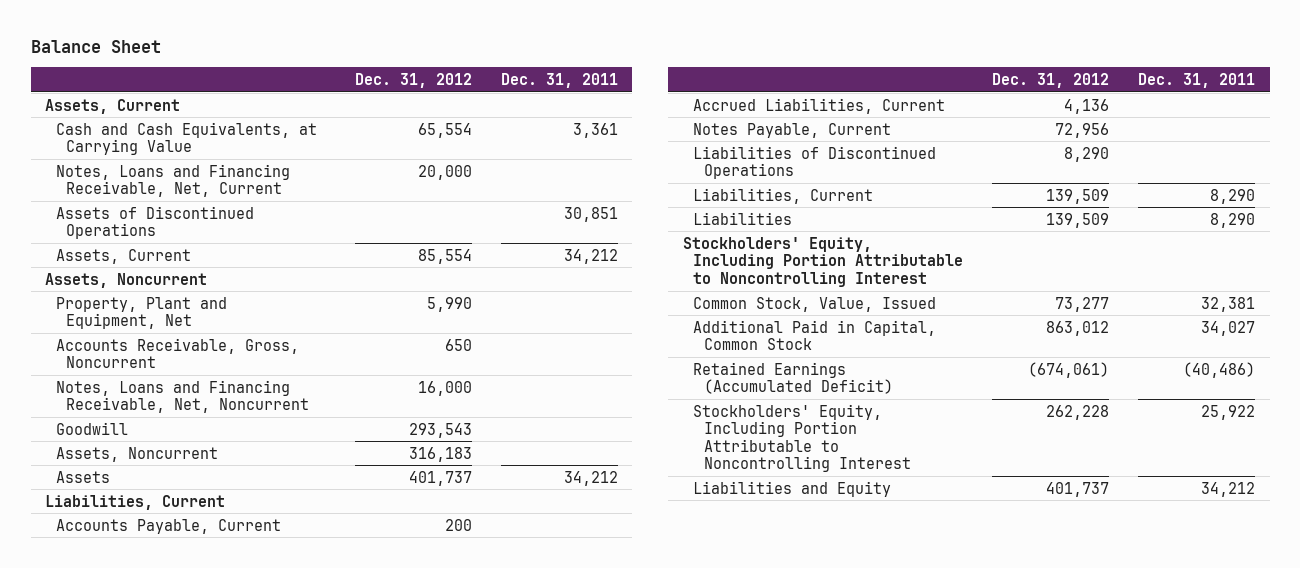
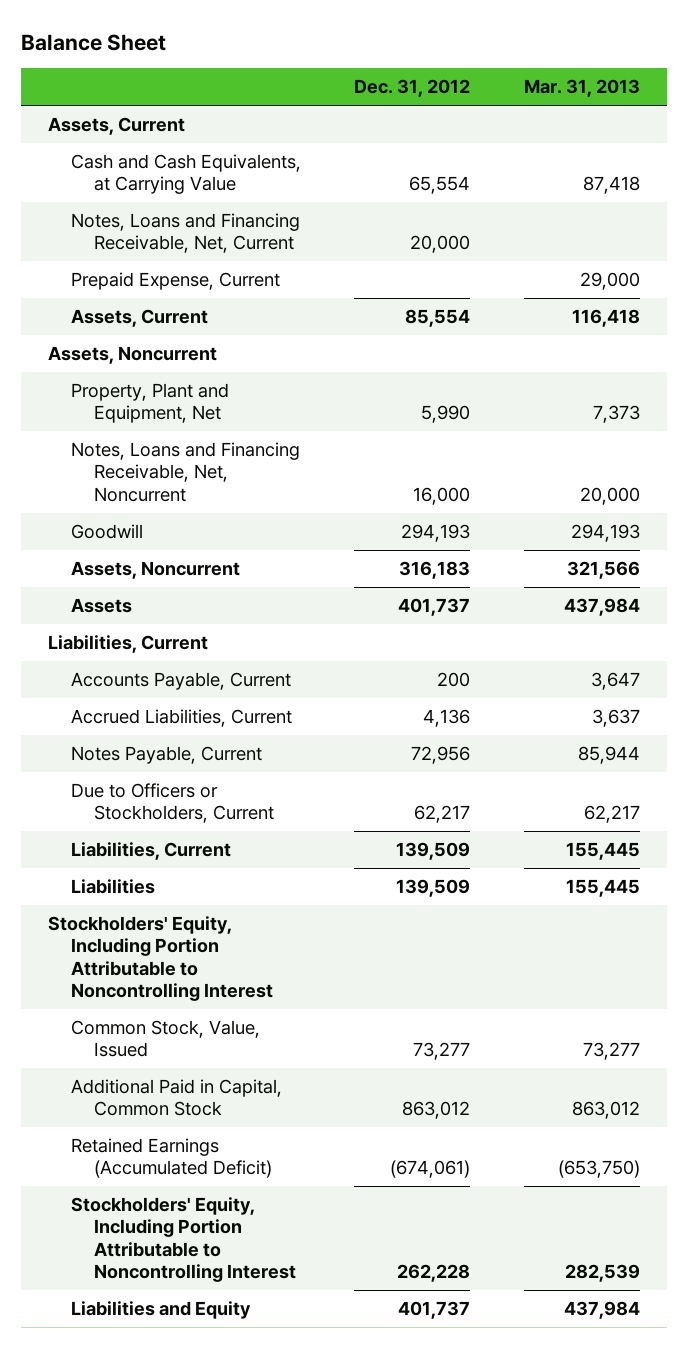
[500,72,618,88] Dec. 31, 2011 -> none
none -> [523,79,640,98] Mar. 31, 2013
[55,205,254,240] Assets of Discontinued Operations -> none
none -> [70,272,280,291] Prepaid Expense, Current
[55,337,299,369] Accounts Receivable, Gross, Noncurrent -> none
[408,422,472,438] 293,543 -> [401,524,471,543] 294,193
[693,145,937,180] Liabilities of Discontinued Operations -> none
none -> [70,783,274,824] Due to Officers or Stockholders, Current

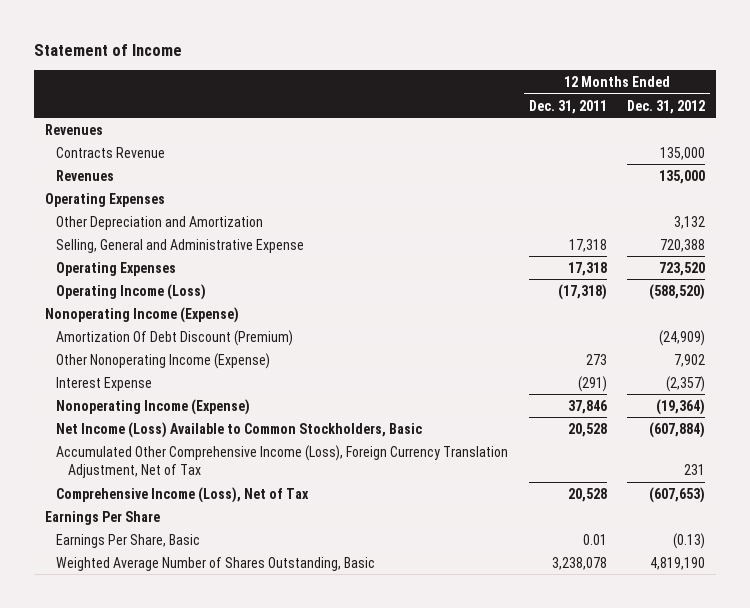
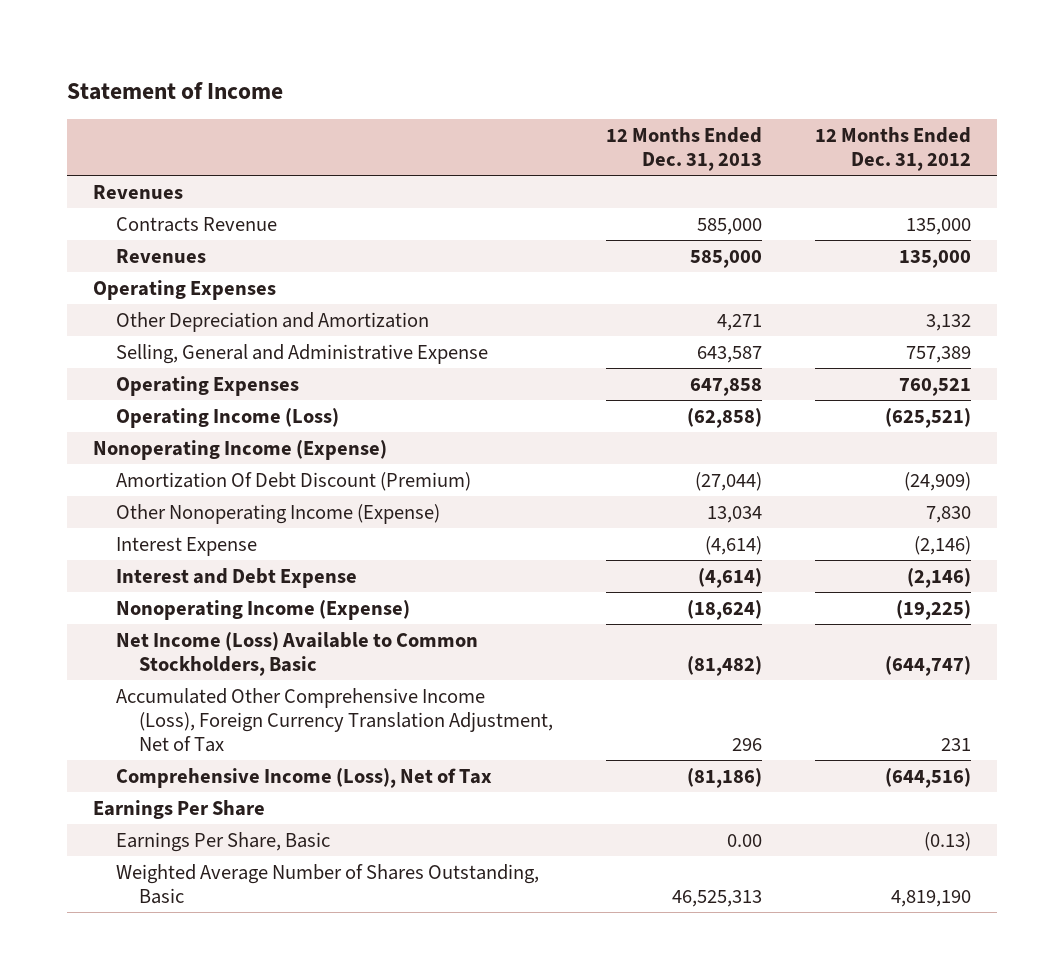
[528,99,607,114] Dec. 31, 2011 -> none
none -> [606,126,763,172] 12 Months Ended Dec. 31, 2013
[660,238,706,252] 720,388 -> [905,345,971,363] 757,389
[659,261,706,276] 723,520 -> [898,377,971,396] 760,521
[649,283,706,300] (588,520) -> [884,407,971,428] (625,521)
[674,353,706,367] 7,902 -> [925,505,971,523] 7,830
[666,375,706,392] (2,357) -> [913,535,971,555] (2,146)
none -> [116,567,358,588] Interest and Debt Expense
[656,398,706,415] (19,364) -> [895,599,971,620] (19,225)
[649,421,706,438] (607,884) -> [884,655,971,676] (644,747)
[649,486,706,503] (607,653) -> [884,767,971,788] (644,516)

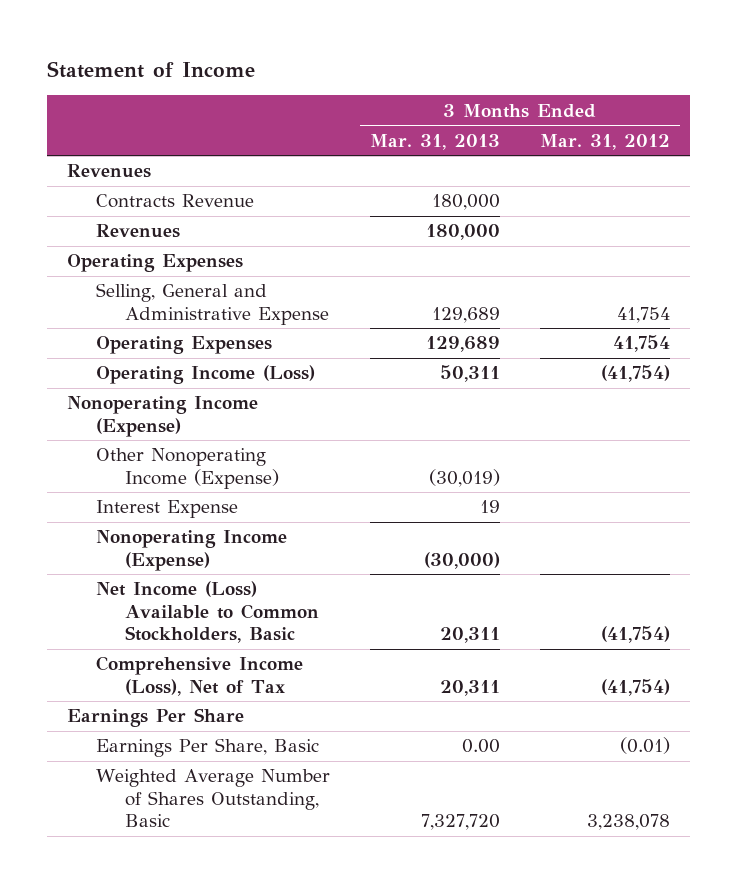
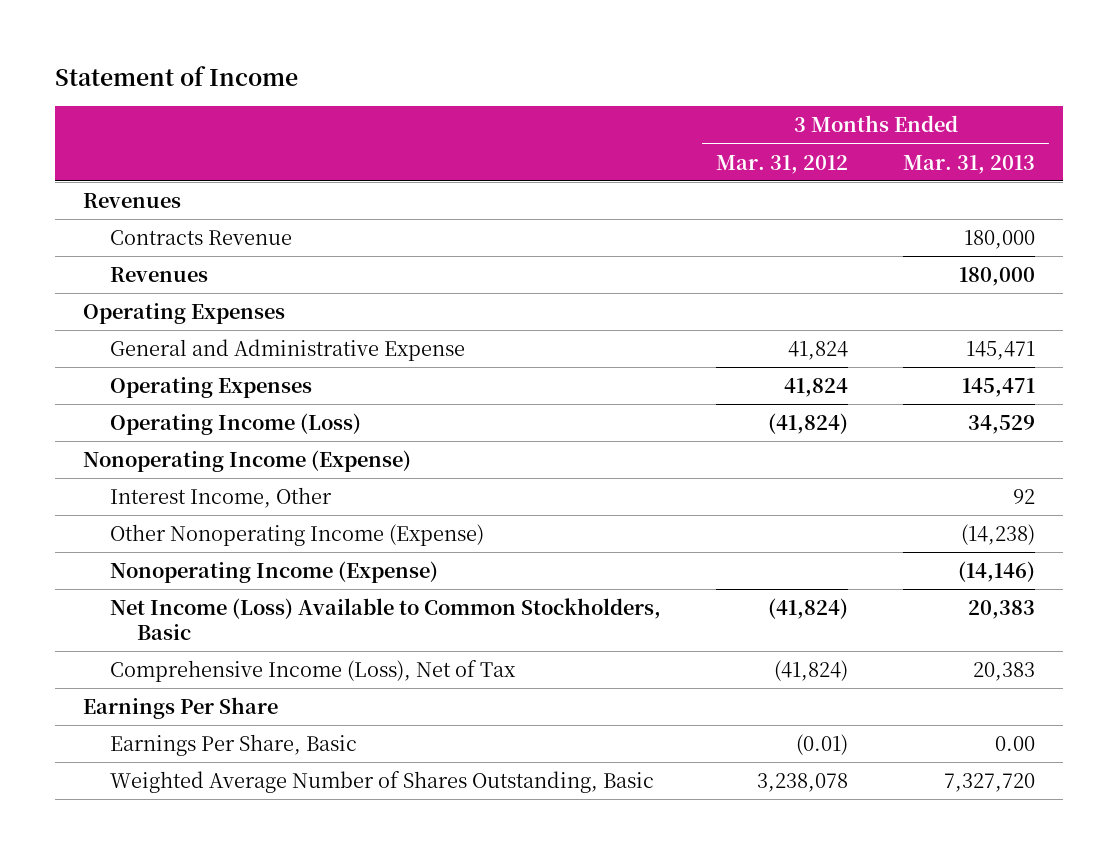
[96,283,330,325] Selling, General and Administrative Expense -> [109,339,465,362] General and Administrative Expense
[432,306,501,323] 129,689 -> [966,341,1036,361] 145,471
[617,306,671,323] 41,754 -> [788,341,849,361] 41,824
[426,336,501,353] 129,689 -> [962,378,1036,398] 145,471
[613,335,671,353] 41,754 -> [784,378,849,398] 41,824
[440,365,501,383] 50,311 -> [968,415,1036,435] 34,529
[601,365,671,383] (41,754) -> [768,413,849,435] (41,824)
[96,500,239,519] Interest Expense -> none
none -> [109,487,332,509] Interest Income, Other
[429,468,501,487] (30,019) -> [961,524,1036,546] (14,238)
[424,551,501,569] (30,000) -> [958,561,1036,583] (14,146)
[440,627,501,644] 20,311 -> [968,600,1036,620] 20,383
[601,626,671,644] (41,754) -> [768,598,849,620] (41,824)
[440,679,501,696] 20,311 -> [973,662,1036,682] 20,383
[601,678,671,696] (41,754) -> [774,660,849,682] (41,824)

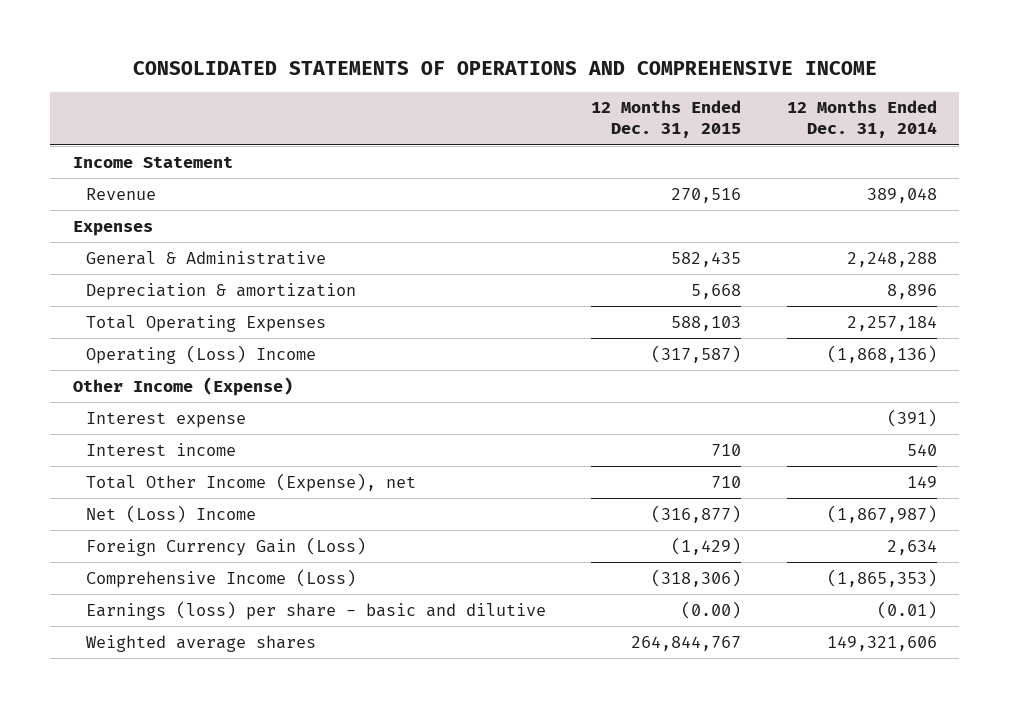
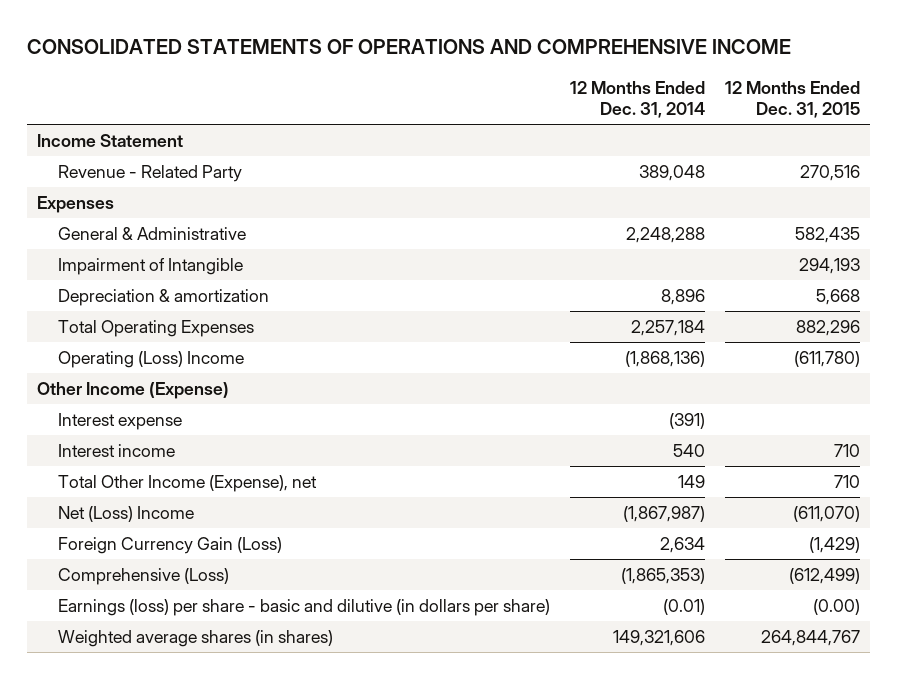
[85,187,156,200] Revenue -> [57,165,242,183] Revenue - Related Party
none -> [57,258,243,276] Impairment of Intangible
[671,315,742,331] 588,103 -> [796,320,861,337] 882,296
[651,344,742,363] (317,587) -> [794,351,861,368] (611,780)
[651,504,742,523] (316,877) -> [793,506,861,523] (611,070)
[85,568,356,588] Comprehensive Income (Loss) -> [57,568,229,586] Comprehensive (Loss)
[651,568,742,587] (318,306) -> [789,568,861,585] (612,499)
[85,600,546,620] Earnings (loss) per share - basic and dilutive -> [57,599,550,617] Earnings (loss) per share - basic and dilutive (in dollars per share)
[85,634,316,652] Weighted average shares -> [57,630,333,648] Weighted average shares (in shares)

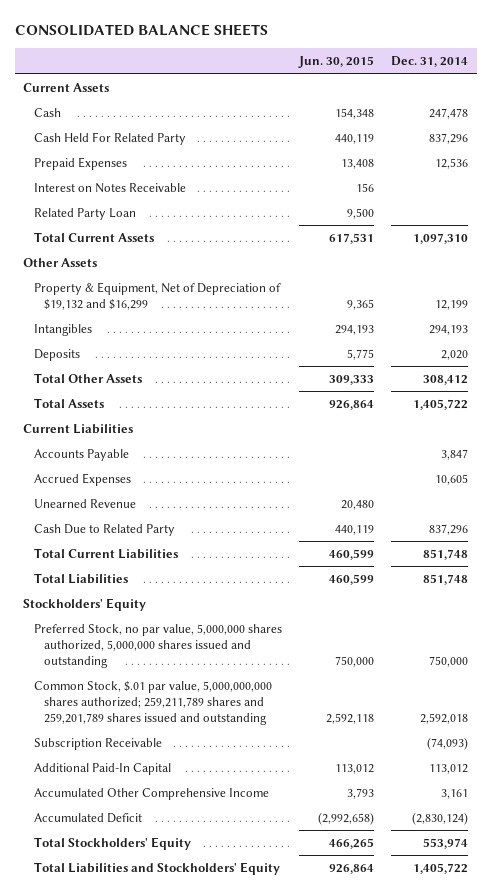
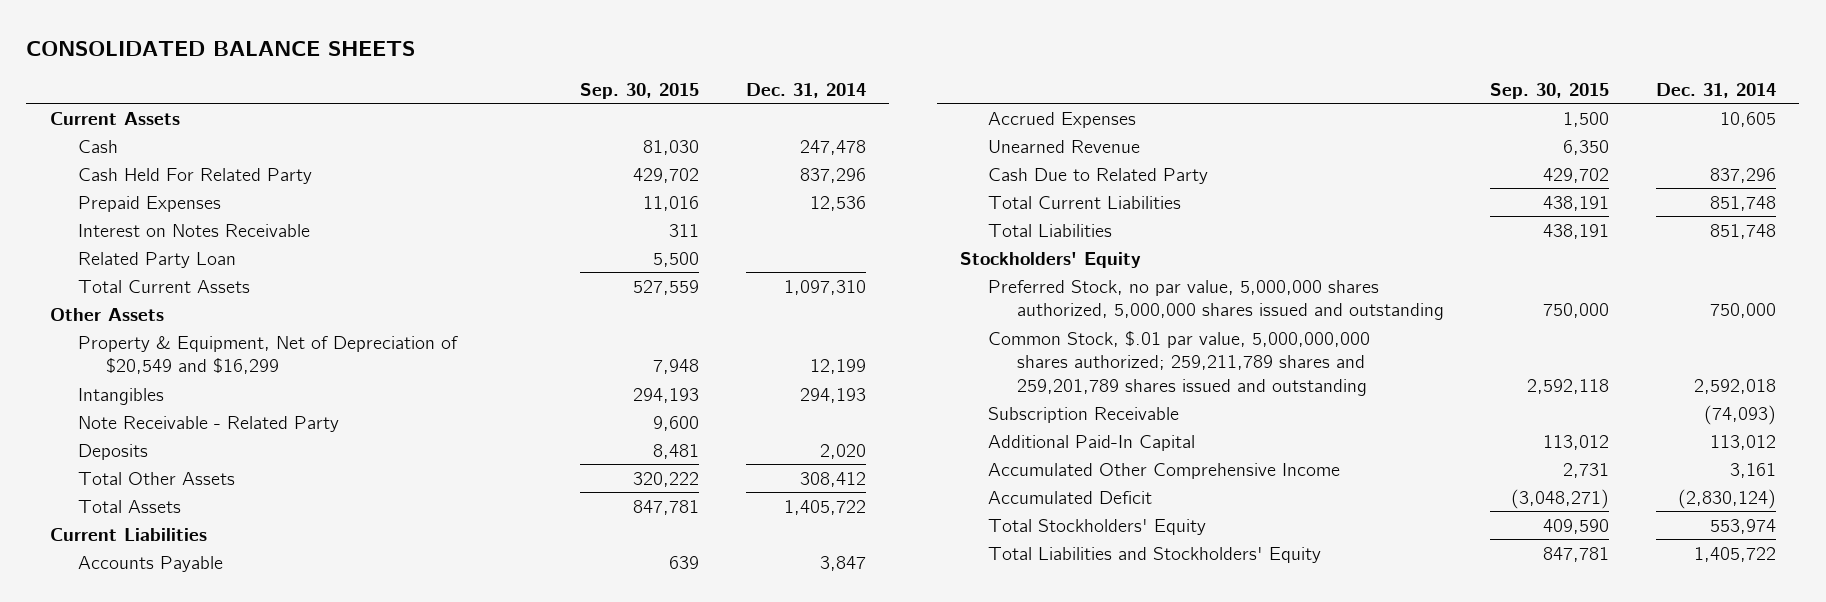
[297,56,374,69] Jun. 30, 2015 -> none
none -> [580,82,700,99] Sep. 30, 2015
[33,282,281,310] Property & Equipment, Net of Depreciation of $19,132 and $16,299 -> [78,335,459,375] Property & Equipment, Net of Depreciation of $20,549 and $16,299
none -> [78,415,340,432] Note Receivable - Related Party

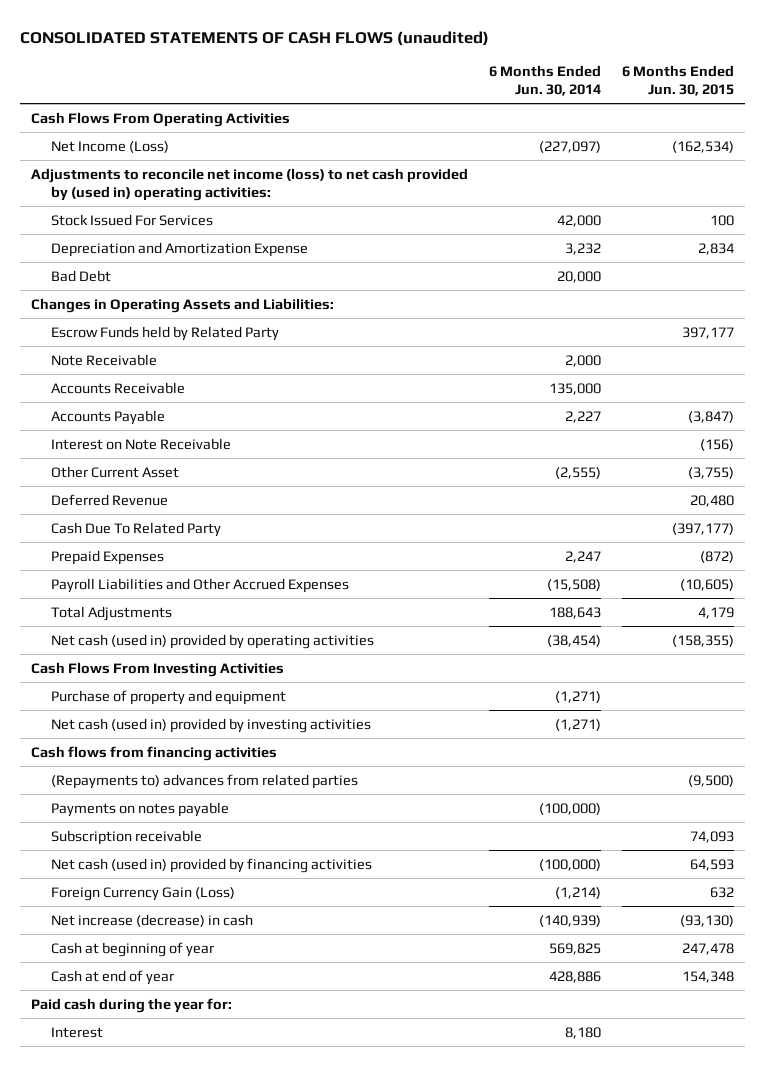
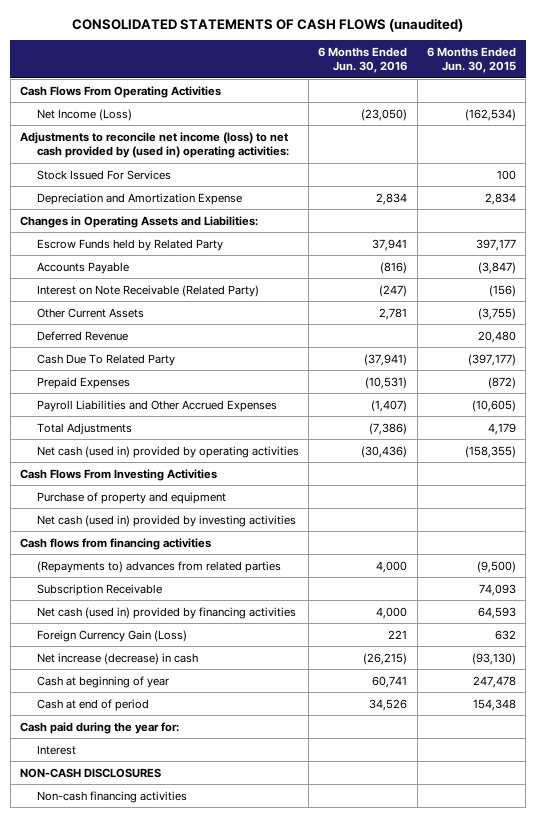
[488,65,601,97] 6 Months Ended Jun. 30, 2014 -> none
none -> [318,47,408,74] 6 Months Ended Jun. 30, 2016
[50,269,111,282] Bad Debt -> none
[50,353,157,366] Note Receivable -> none
[50,381,185,394] Accounts Receivable -> none
[50,437,231,450] Interest on Note Receivable -> [36,284,259,297] Interest on Note Receivable (Related Party)
[50,465,179,478] Other Current Asset -> [36,307,144,318] Other Current Assets
[50,801,229,817] Payments on notes payable -> none
[50,829,202,845] Subscription receivable -> [36,583,162,596] Subscription Receivable
[50,969,174,985] Cash at end of year -> [36,698,149,711] Cash at end of period
[30,997,232,1013] Paid cash during the year for: -> [20,721,180,734] Cash paid during the year for:
none -> [20,767,162,778] NON-CASH DISCLOSURES
none -> [36,790,187,803] Non-cash financing activities

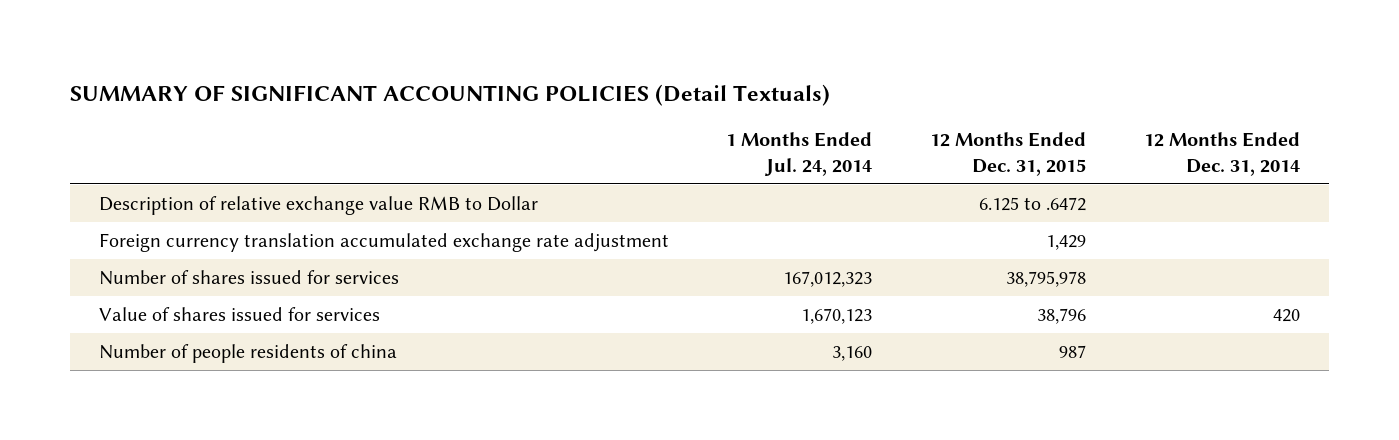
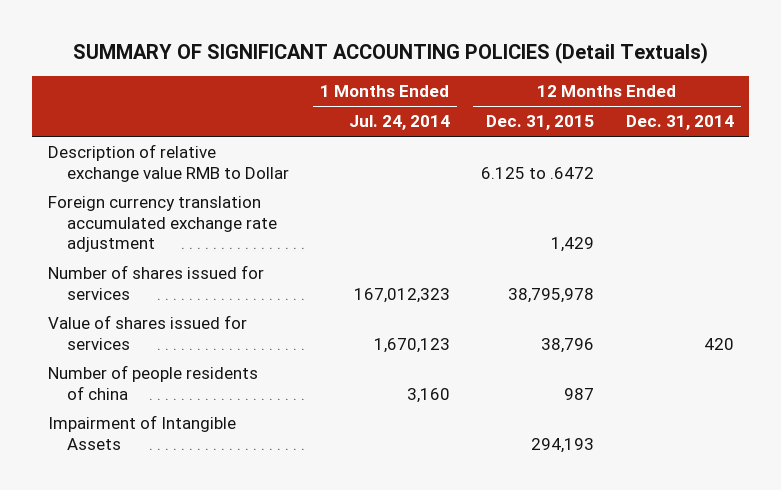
none -> [47,415,236,450] Impairment of Intangible Assets

